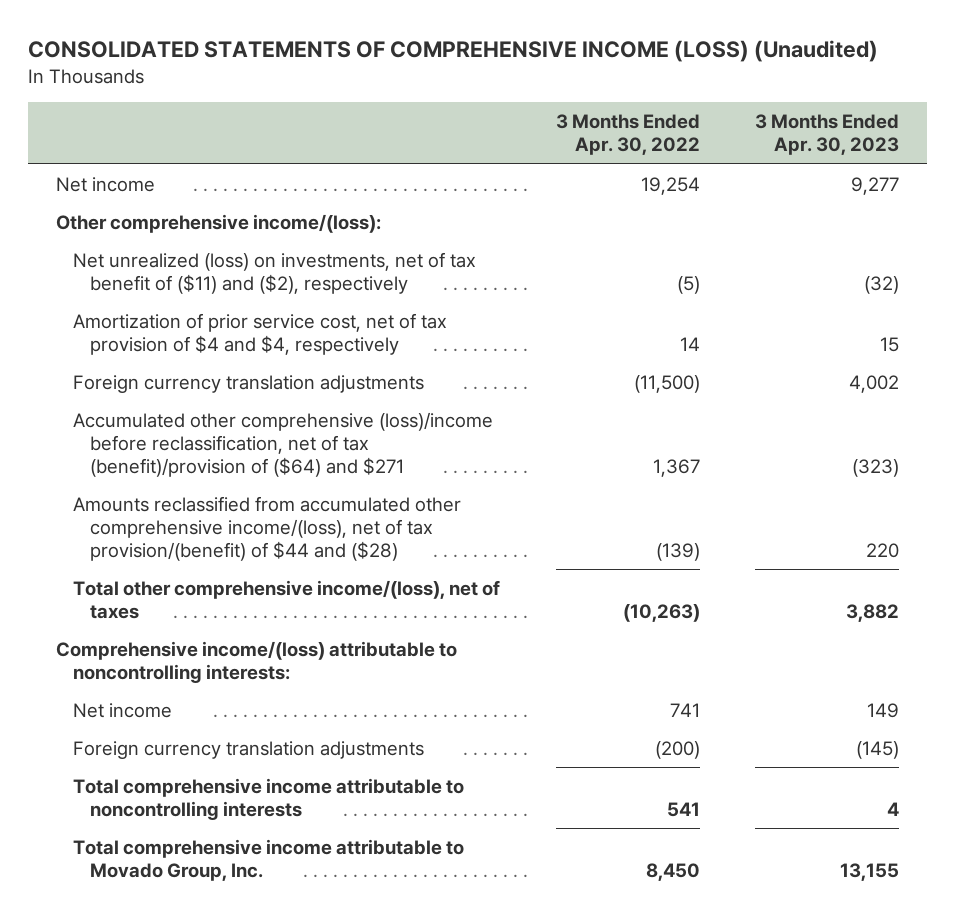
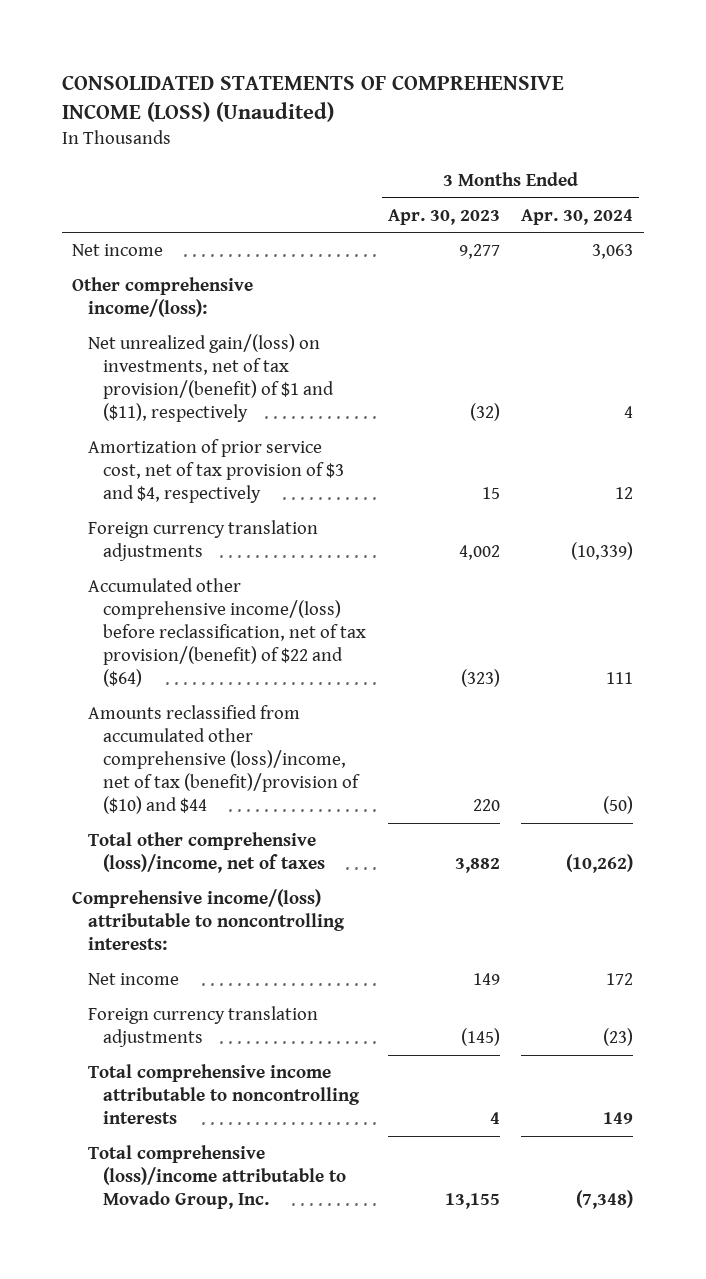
[555,114,700,156] 3 Months Ended Apr. 30, 2022 -> none
none -> [521,208,634,225] Apr. 30, 2024
[72,251,476,294] Net unrealized (loss) on investments, net of tax benefit of ($11) and ($2), respectively -> [87,334,335,422] Net unrealized gain/(loss) on investments, net of tax provision/(benefit) of $1 and ($11), respectively
[72,312,447,355] Amortization of prior service cost, net of tax provision of $4 and $4, respectively -> [87,439,345,504] Amortization of prior service cost, net of tax provision of $3 and $4, respectively
[72,411,493,478] Accumulated other comprehensive (loss)/income before reclassification, net of tax (benefit)/provision of ($64) and $271 -> [87,578,367,687] Accumulated other comprehensive income/(loss) before reclassification, net of tax provision/(benefit) of $22 and ($64)
[72,495,461,562] Amounts reclassified from accumulated other comprehensive income/(loss), net of tax provision/(benefit) of $44 and ($28) -> [87,705,361,814] Amounts reclassified from accumulated other comprehensive (loss)/income, net of tax (benefit)/provision of ($10) and $44
[72,579,500,619] Total other comprehensive income/(loss), net of taxes -> [87,832,326,874] Total other comprehensive (loss)/income, net of taxes
[72,838,464,881] Total comprehensive income attributable to Movado Group, Inc. -> [87,1145,347,1210] Total comprehensive (loss)/income attributable to Movado Group, Inc.

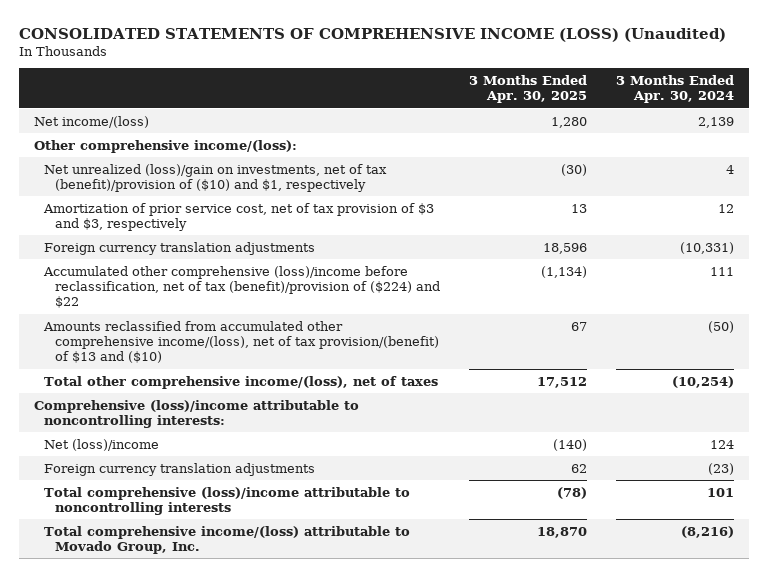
[387,208,500,225] Apr. 30, 2023 -> none
none -> [469,75,588,104] 3 Months Ended Apr. 30, 2025
[72,244,164,257] Net income -> [33,115,149,128] Net income/(loss)
[592,244,634,260] 3,063 -> [698,116,735,128] 2,139
[87,334,335,422] Net unrealized gain/(loss) on investments, net of tax provision/(benefit) of $1 and ($11), respectively -> [44,163,388,192] Net unrealized (loss)/gain on investments, net of tax (benefit)/provision of ($10) and $1, respectively
[87,439,345,504] Amortization of prior service cost, net of tax provision of $3 and $4, respectively -> [43,202,435,231] Amortization of prior service cost, net of tax provision of $3 and $3, respectively
[571,542,634,561] (10,339) -> [680,241,735,254] (10,331)
[87,578,367,687] Accumulated other comprehensive income/(loss) before reclassification, net of tax provision/(benefit) of $22 and ($64) -> [43,265,440,309] Accumulated other comprehensive (loss)/income before reclassification, net of tax (benefit)/provision of ($224) and $22
[87,705,361,814] Amounts reclassified from accumulated other comprehensive (loss)/income, net of tax (benefit)/provision of ($10) and $44 -> [43,320,439,364] Amounts reclassified from accumulated other comprehensive income/(loss), net of tax provision/(benefit) of $13 and ($10)
[87,832,326,874] Total other comprehensive (loss)/income, net of taxes -> [44,375,439,389] Total other comprehensive income/(loss), net of taxes
[566,854,634,874] (10,262) -> [672,375,735,388] (10,254)
[72,889,345,951] Comprehensive income/(loss) attributable to noncontrolling interests: -> [33,399,359,428] Comprehensive (loss)/income attributable to noncontrolling interests:
[87,973,179,986] Net income -> [44,438,160,451] Net (loss)/income
[606,973,634,986] 172 -> [710,439,735,449] 124
[87,1064,361,1125] Total comprehensive income attributable to noncontrolling interests -> [44,486,411,515] Total comprehensive (loss)/income attributable to noncontrolling interests
[603,1112,634,1125] 149 -> [707,487,735,497] 101
[87,1145,347,1210] Total comprehensive (loss)/income attributable to Movado Group, Inc. -> [44,525,411,554] Total comprehensive income/(loss) attributable to Movado Group, Inc.
[576,1190,634,1210] (7,348) -> [681,525,735,538] (8,216)

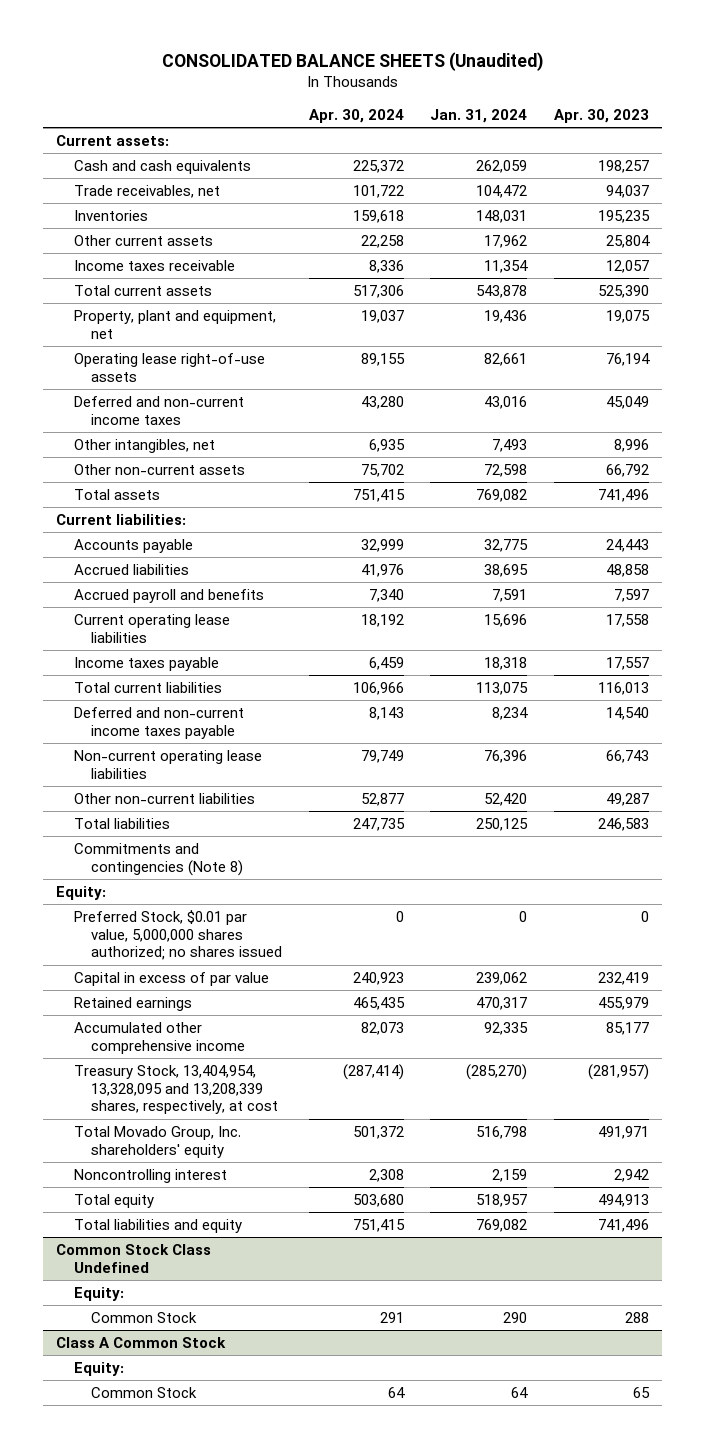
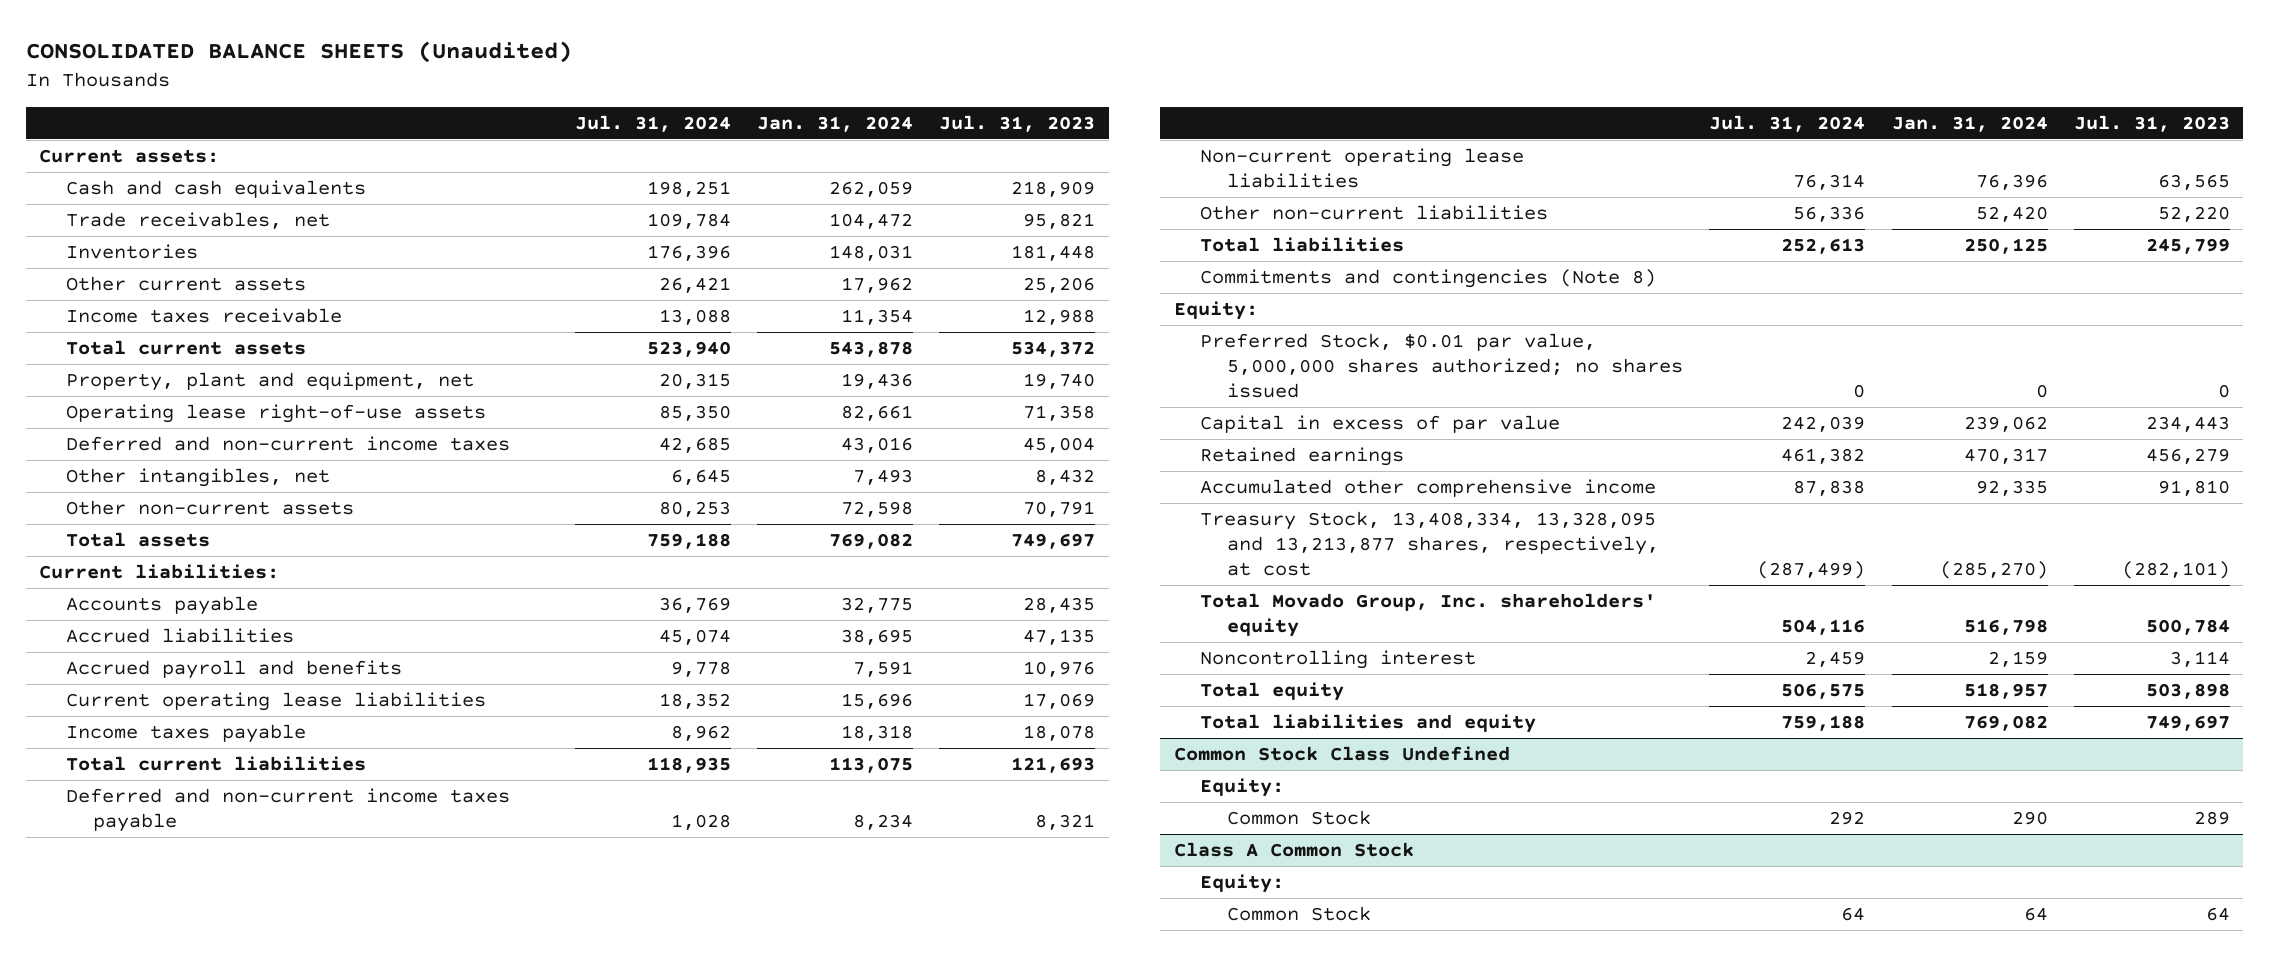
[308,109,404,124] Apr. 30, 2024 -> none
[554,109,650,124] Apr. 30, 2023 -> none
none -> [574,115,731,133] Jul. 31, 2024
none -> [939,115,1096,133] Jul. 31, 2023
[73,1064,279,1115] Treasury Stock, 13,404,954, 13,328,095 and 13,208,339 shares, respectively, at cost -> [1200,511,1660,576] Treasury Stock, 13,408,334, 13,328,095 and 13,213,877 shares, respectively, at cost

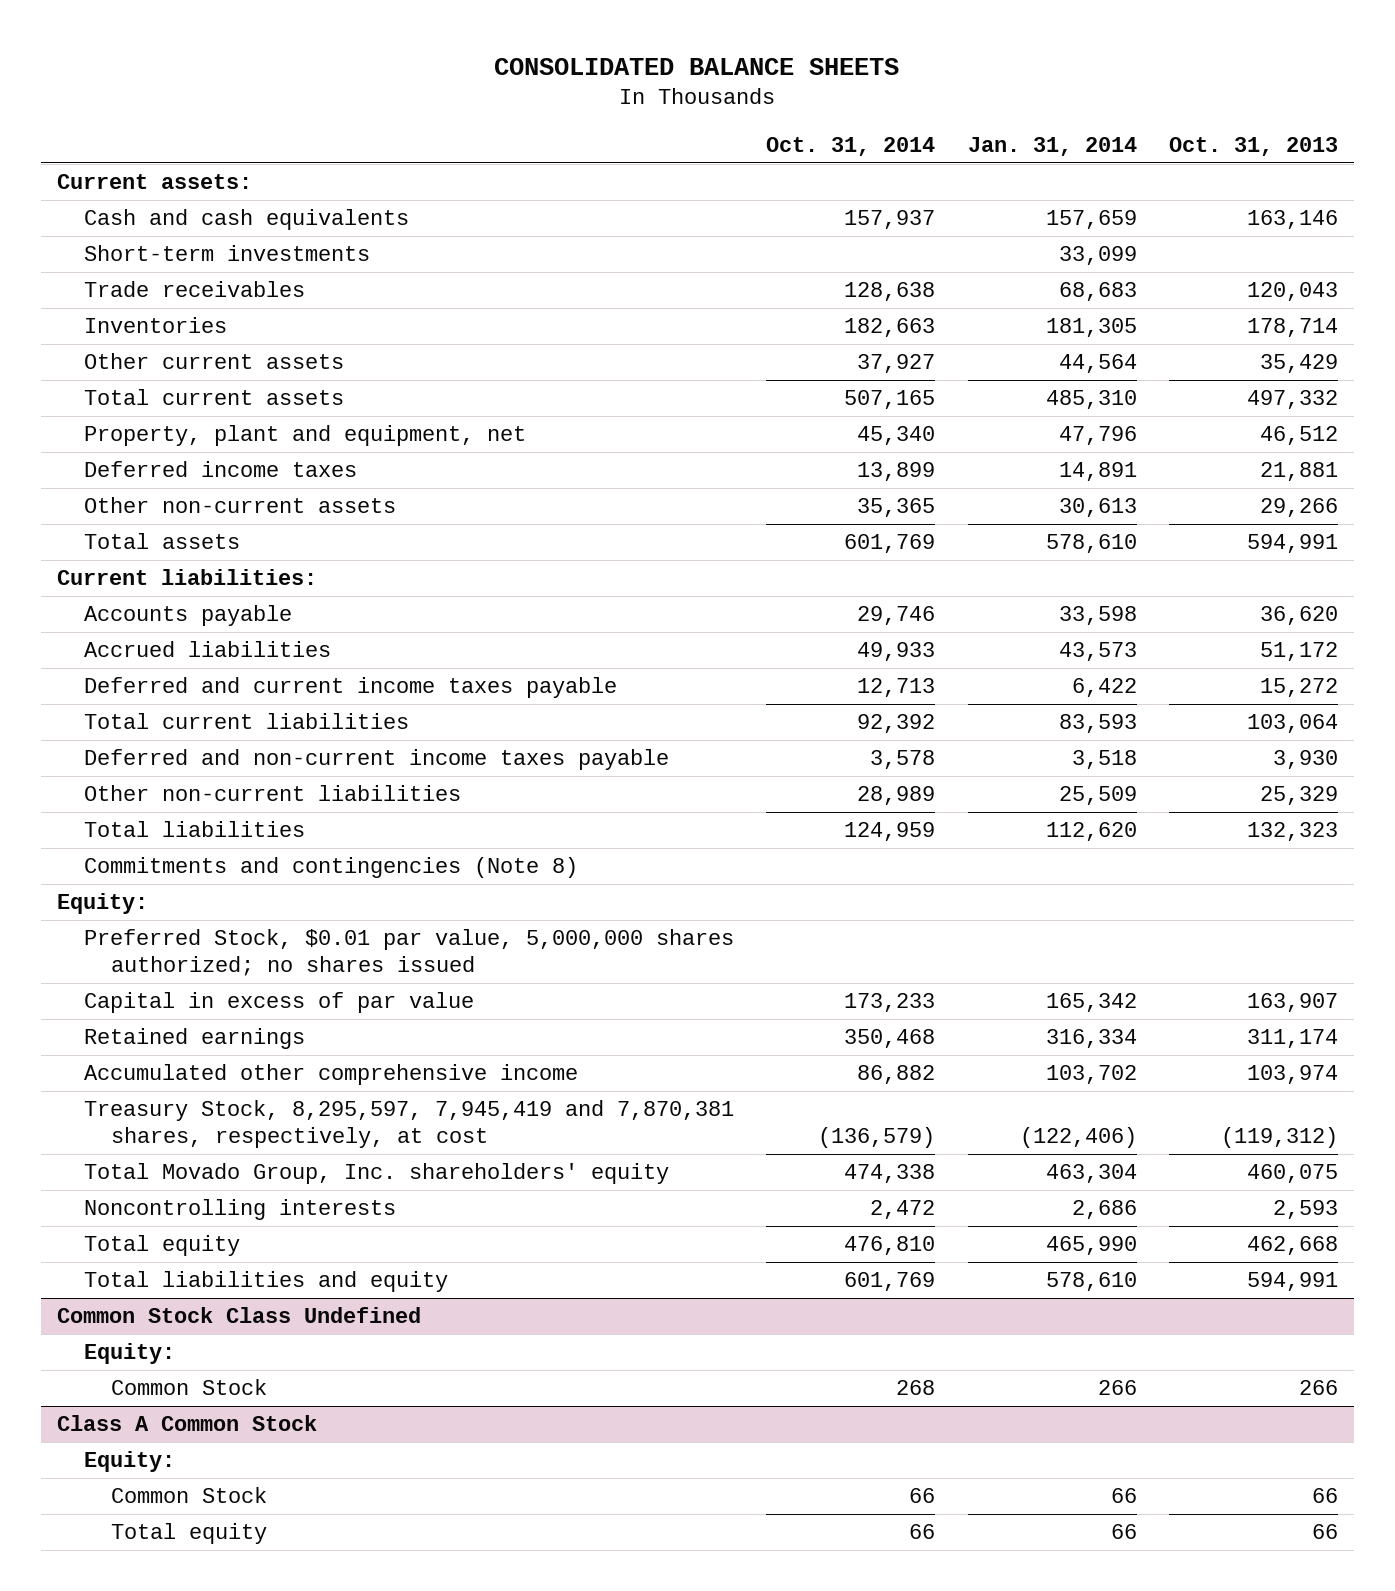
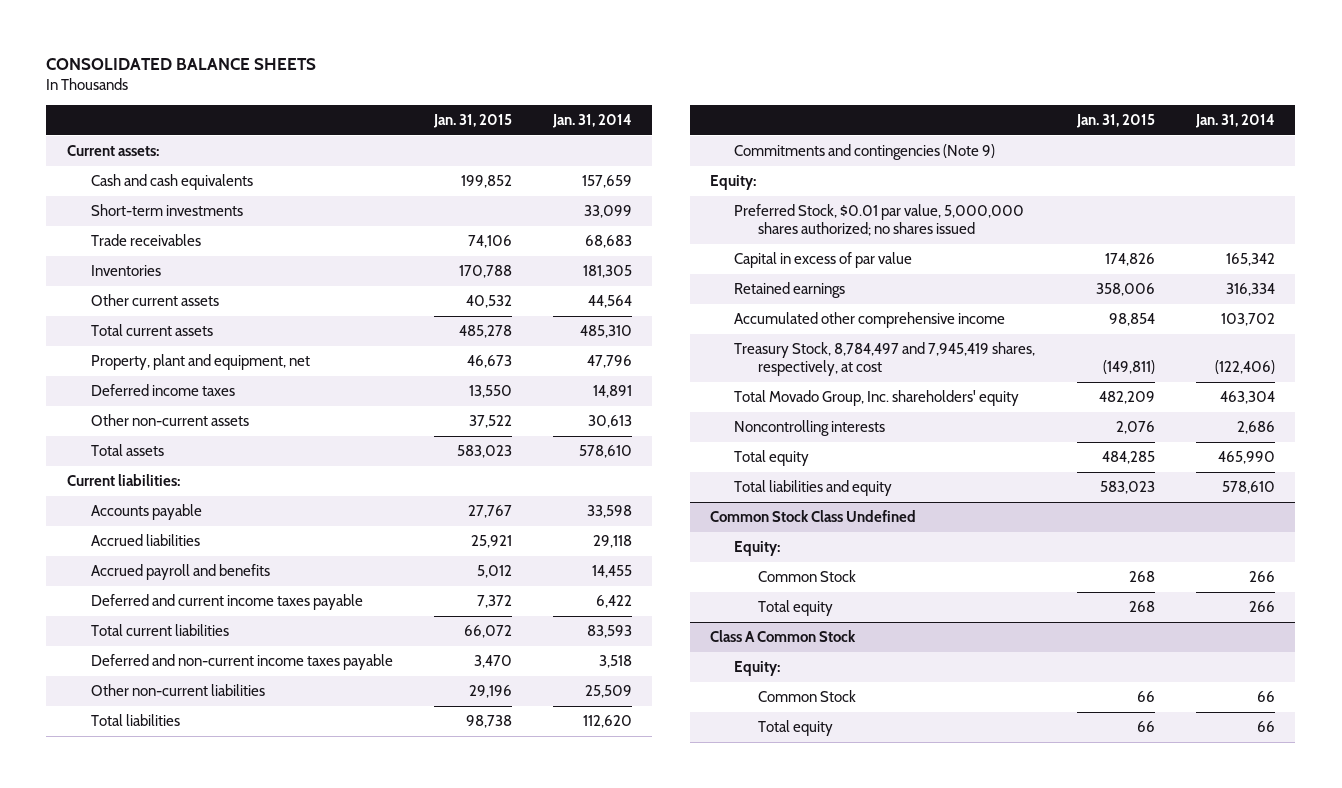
[766,136,936,156] Oct. 31, 2014 -> none
[1168,136,1338,156] Oct. 31, 2013 -> none
none -> [432,114,512,129] Jan. 31, 2015
[1058,642,1137,662] 43,573 -> [592,535,632,549] 29,118
none -> [90,564,270,581] Accrued payroll and benefits
[84,857,579,879] Commitments and contingencies (Note 8) -> [733,144,995,161] Commitments and contingencies (Note 9)
[84,1100,735,1149] Treasury Stock, 8,295,597, 7,945,419 and 7,870,381 shares, respectively, at cost -> [733,342,1035,377] Treasury Stock, 8,784,497 and 7,945,419 shares, respectively, at cost
none -> [757,600,833,617] Total equity

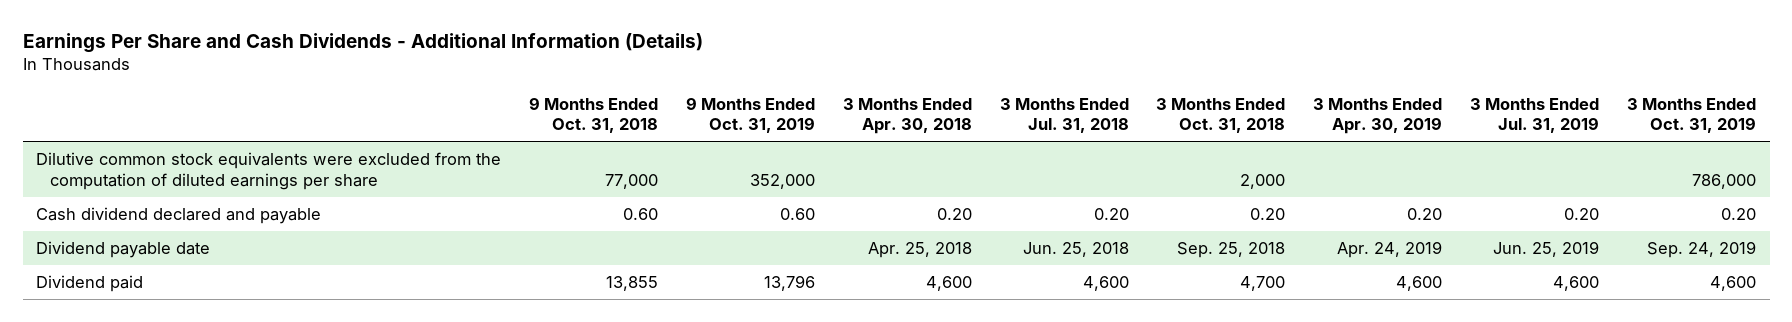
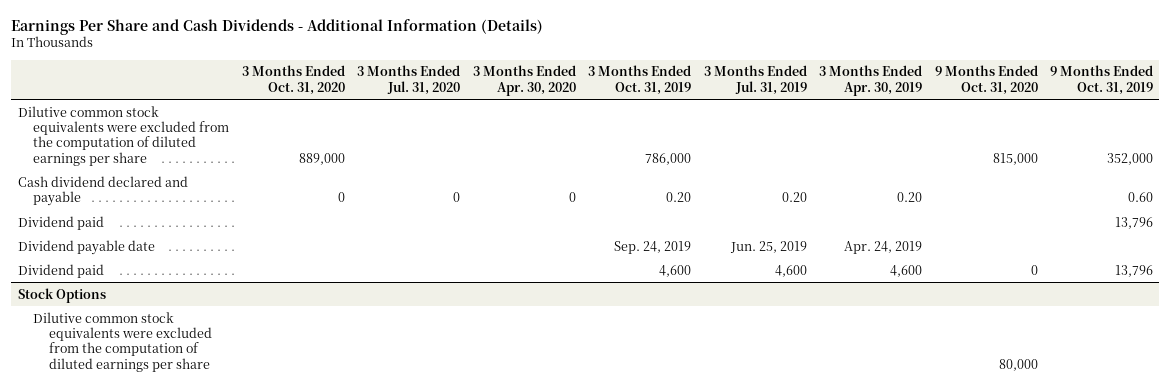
[529,96,659,134] 9 Months Ended Oct. 31, 2018 -> none
[842,97,972,135] 3 Months Ended Apr. 30, 2018 -> none
[999,97,1129,134] 3 Months Ended Jul. 31, 2018 -> none
[1156,97,1286,134] 3 Months Ended Oct. 31, 2018 -> none
none -> [241,65,345,95] 3 Months Ended Oct. 31, 2020
none -> [357,65,461,95] 3 Months Ended Jul. 31, 2020
none -> [472,65,576,96] 3 Months Ended Apr. 30, 2020
none -> [934,65,1038,95] 9 Months Ended Oct. 31, 2020
none -> [17,215,104,230] Dividend paid
none -> [17,287,106,303] Stock Options
none -> [33,311,212,372] Dilutive common stock equivalents were excluded from the computation of diluted earnings per share

